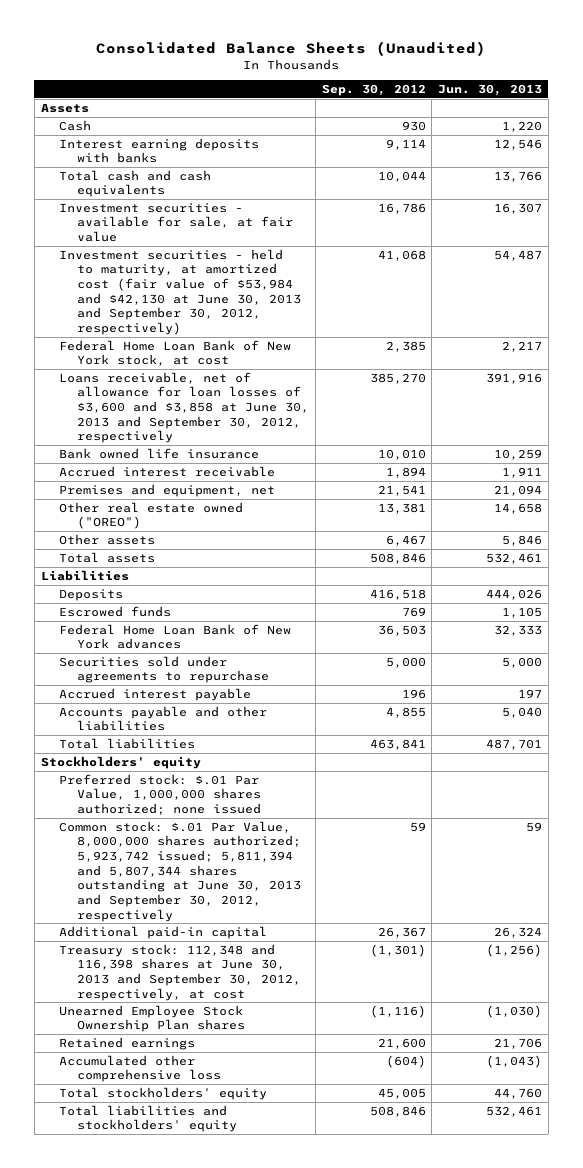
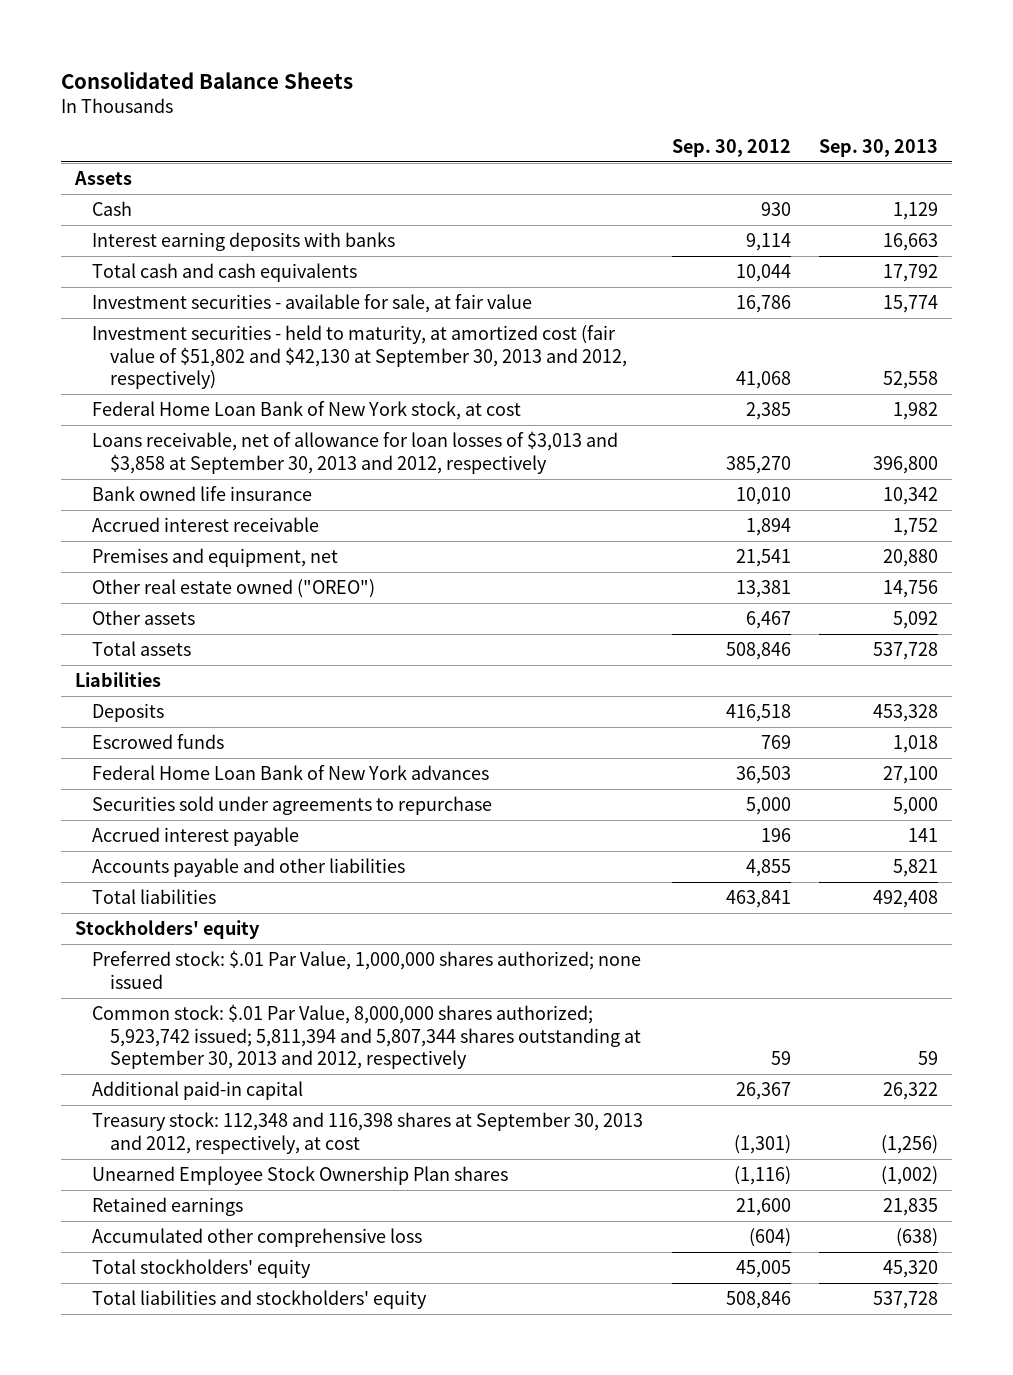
[96,40,487,56] Consolidated Balance Sheets (Unaudited) -> [60,70,353,89] Consolidated Balance Sheets
[438,84,543,97] Jun. 30, 2013 -> none
none -> [819,138,939,157] Sep. 30, 2013
[58,248,302,336] Investment securities - held to maturity, at amortized cost (fair value of $53,984 and $42,130 at June 30, 2013 and September 30, 2012, respectively) -> [92,325,627,389] Investment securities - held to maturity, at amortized cost (fair value of $51,802 and $42,130 at September 30, 2013 and 2012, respectively)
[58,371,310,444] Loans receivable, net of allowance for loan losses of $3,600 and $3,858 at June 30, 2013 and September 30, 2012, respectively -> [92,431,619,474] Loans receivable, net of allowance for loan losses of $3,013 and $3,858 at September 30, 2013 and 2012, respectively
[58,820,302,922] Common stock: $.01 Par Value, 8,000,000 shares authorized; 5,923,742 issued; 5,811,394 and 5,807,344 shares outstanding at June 30, 2013 and September 30, 2012, respectively -> [92,1004,641,1069] Common stock: $.01 Par Value, 8,000,000 shares authorized; 5,923,742 issued; 5,811,394 and 5,807,344 shares outstanding at September 30, 2013 and 2012, respectively
[58,943,302,1001] Treasury stock: 112,348 and 116,398 shares at June 30, 2013 and September 30, 2012, respectively, at cost -> [92,1112,644,1154] Treasury stock: 112,348 and 116,398 shares at September 30, 2013 and 2012, respectively, at cost

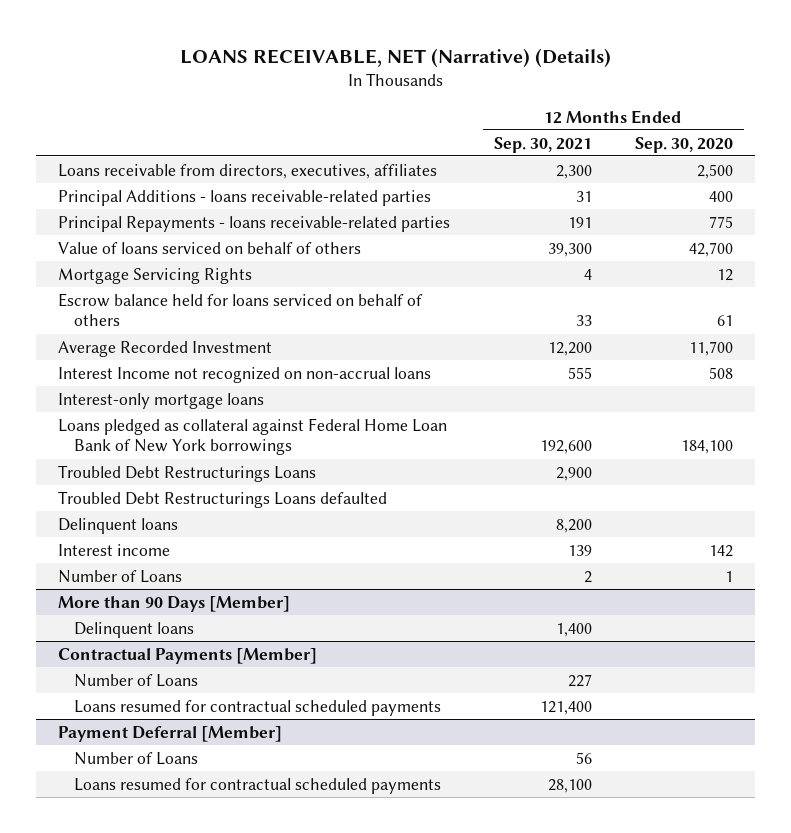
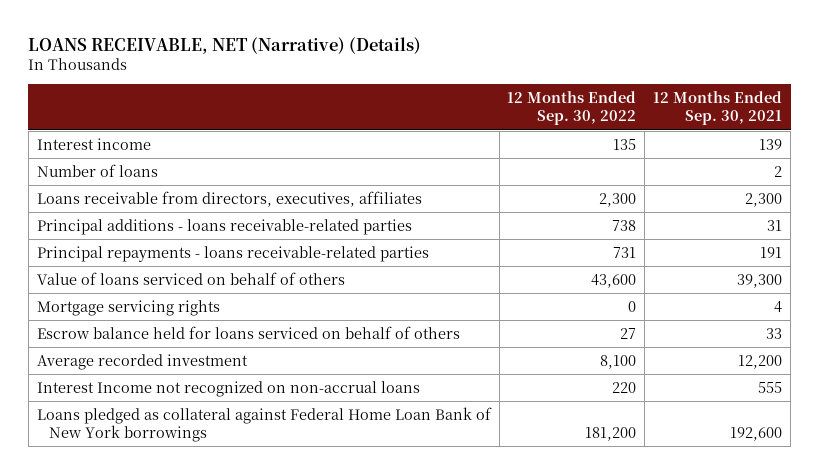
[635,136,734,153] Sep. 30, 2020 -> none
none -> [507,91,637,126] 12 Months Ended Sep. 30, 2022
[57,543,170,556] Interest income -> [36,137,151,150] Interest income
none -> [36,163,158,177] Number of loans
[57,189,431,206] Principal Additions - loans receivable-related parties -> [36,218,412,235] Principal additions - loans receivable-related parties
[57,215,450,232] Principal Repayments - loans receivable-related parties -> [36,245,429,262] Principal repayments - loans receivable-related parties
[57,267,252,284] Mortgage Servicing Rights -> [36,299,220,316] Mortgage servicing rights
[57,340,272,357] Average Recorded Investment -> [36,353,248,370] Average recorded investment
[57,392,264,409] Interest-only mortgage loans -> none
[57,464,316,482] Troubled Debt Restructurings Loans -> none
[57,490,387,508] Troubled Debt Restructurings Loans defaulted -> none
[57,517,178,534] Delinquent loans -> none
[57,569,182,583] Number of Loans -> none
[57,595,290,612] More than 90 Days [Member] -> none
[74,621,195,638] Delinquent loans -> none
[57,647,317,664] Contractual Payments [Member] -> none
[74,673,199,687] Number of Loans -> none
[74,699,442,716] Loans resumed for contractual scheduled payments -> none
[57,725,282,742] Payment Deferral [Member] -> none
[74,751,199,765] Number of Loans -> none
[74,777,442,794] Loans resumed for contractual scheduled payments -> none

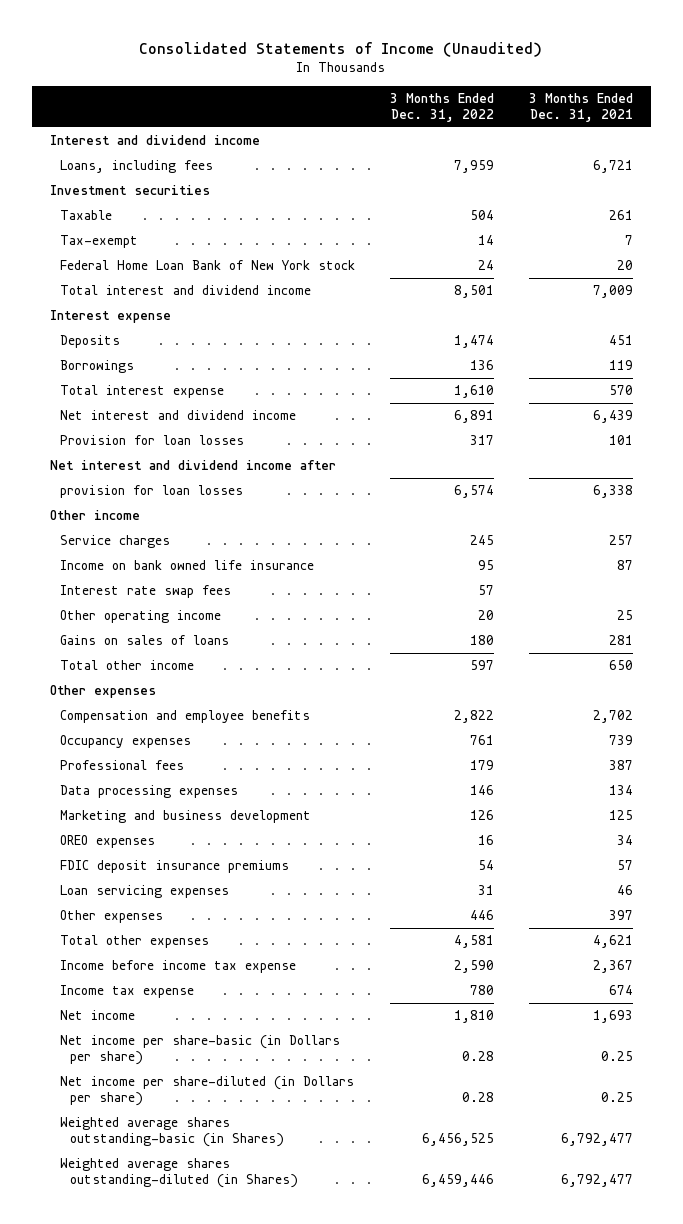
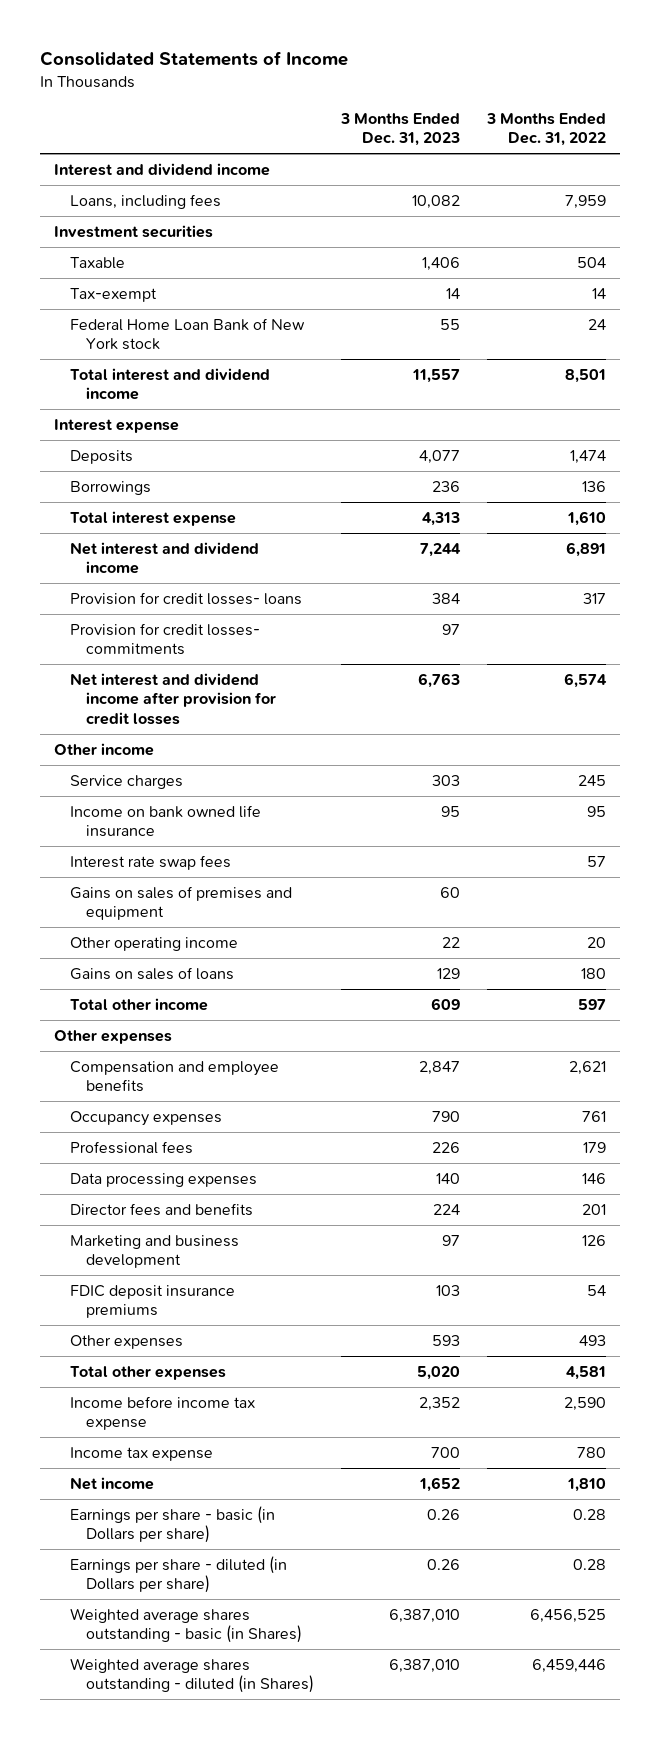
[139,41,543,57] Consolidated Statements of Income (Unaudited) -> [39,51,348,67] Consolidated Statements of Income
[529,93,634,123] 3 Months Ended Dec. 31, 2021 -> none
none -> [339,112,460,147] 3 Months Ended Dec. 31, 2023
[49,460,336,471] Net interest and dividend income after -> none
[60,435,245,446] Provision for loan losses -> [69,591,302,605] Provision for credit losses- loans
none -> [69,622,260,656] Provision for credit losses- commitments
[60,485,244,499] provision for loan losses -> [69,672,276,725] Net interest and dividend income after provision for credit losses
none -> [69,885,292,921] Gains on sales of premises and equipment
[454,710,495,724] 2,822 -> [569,1060,607,1075] 2,621
none -> [69,1202,253,1216] Director fees and benefits
[60,835,156,849] OREO expenses -> none
[60,885,230,899] Loan servicing expenses -> none
[470,910,495,921] 446 -> [579,1334,607,1346] 493
[60,1035,341,1066] Net income per share-basic (in Dollars per share) -> [69,1505,275,1544] Earnings per share - basic (in Dollars per share)
[60,1076,355,1107] Net income per share-diluted (in Dollars per share) -> [69,1555,287,1594] Earnings per share - diluted (in Dollars per share)
[60,1117,285,1148] Weighted average shares outstanding-basic (in Shares) -> [69,1607,302,1644] Weighted average shares outstanding - basic (in Shares)
[60,1158,299,1189] Weighted average shares outstanding-diluted (in Shares) -> [69,1657,314,1694] Weighted average shares outstanding - diluted (in Shares)

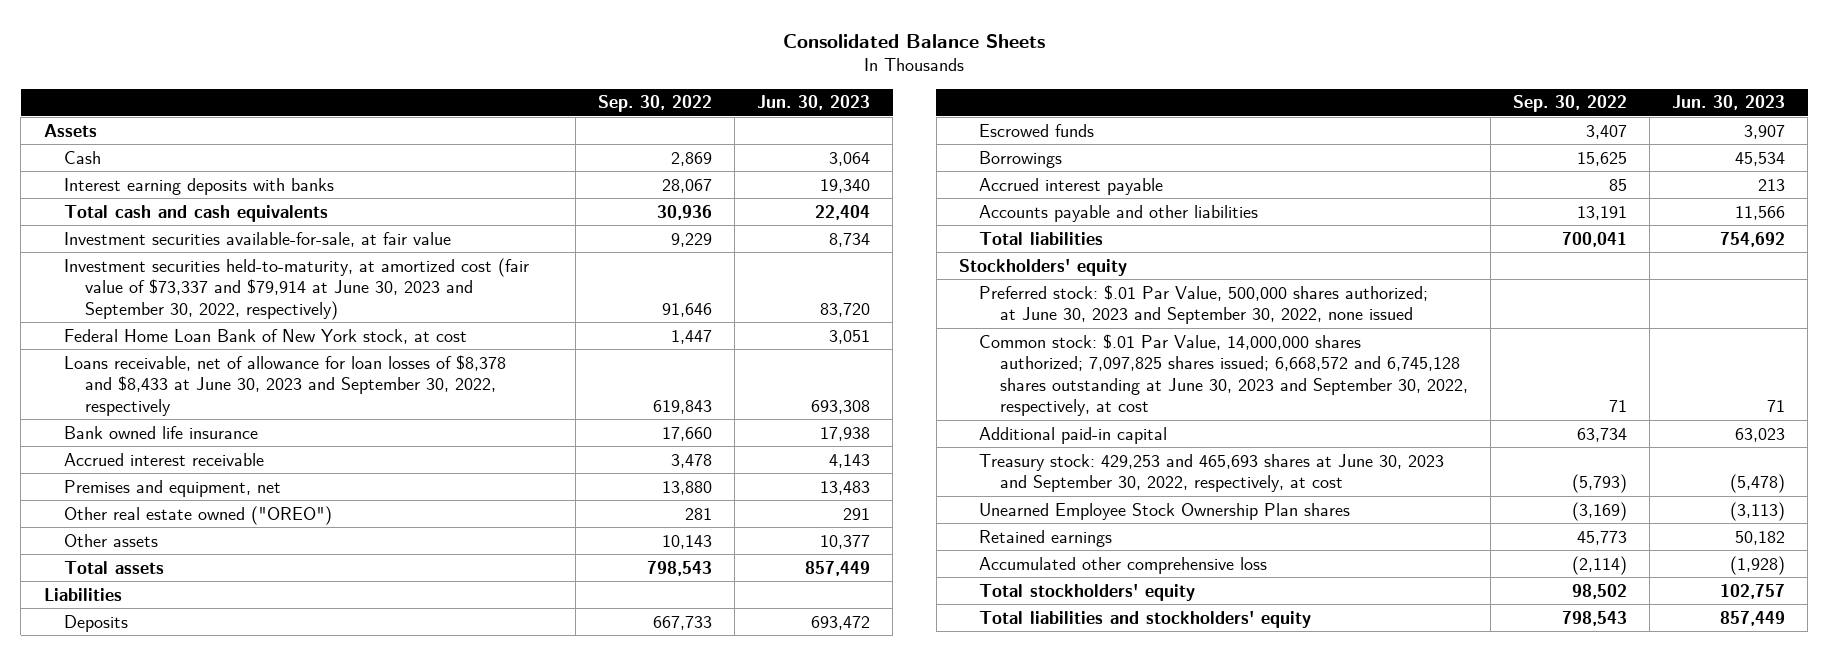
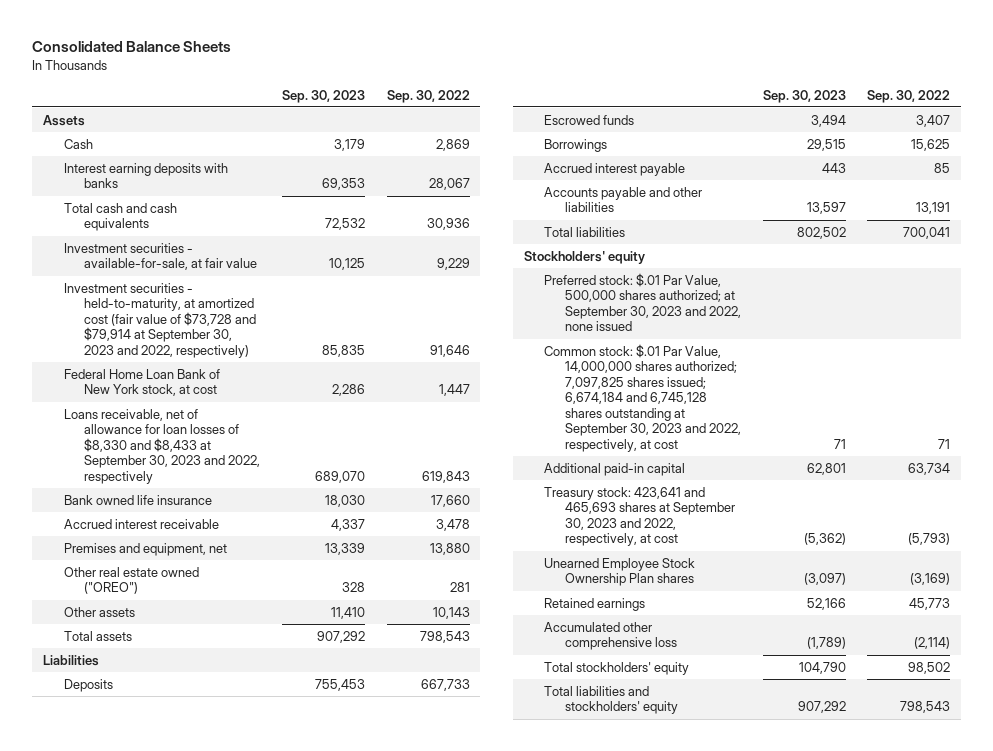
[757,95,871,111] Jun. 30, 2023 -> none
none -> [281,89,365,103] Sep. 30, 2023
[64,231,452,247] Investment securities available-for-sale, at fair value -> [63,242,258,271] Investment securities - available-for-sale, at fair value
[64,257,530,320] Investment securities held-to-maturity, at amortized cost (fair value of $73,337 and $79,914 at June 30, 2023 and September 30, 2022, respectively) -> [63,282,257,358] Investment securities - held-to-maturity, at amortized cost (fair value of $73,728 and $79,914 at September 30, 2023 and 2022, respectively)
[64,354,507,416] Loans receivable, net of allowance for loan losses of $8,378 and $8,433 at June 30, 2023 and September 30, 2022, respectively -> [63,408,261,484] Loans receivable, net of allowance for loan losses of $8,330 and $8,433 at September 30, 2023 and 2022, respectively
[979,284,1429,325] Preferred stock: $.01 Par Value, 500,000 shares authorized; at June 30, 2023 and September 30, 2022, none issued -> [544,272,742,332] Preferred stock: $.01 Par Value, 500,000 shares authorized; at September 30, 2023 and 2022, none issued
[979,333,1469,417] Common stock: $.01 Par Value, 14,000,000 shares authorized; 7,097,825 shares issued; 6,668,572 and 6,745,128 shares outstanding at June 30, 2023 and September 30, 2022, respectively, at cost -> [544,343,742,452] Common stock: $.01 Par Value, 14,000,000 shares authorized; 7,097,825 shares issued; 6,674,184 and 6,745,128 shares outstanding at September 30, 2023 and 2022, respectively, at cost
[979,453,1445,493] Treasury stock: 429,253 and 465,693 shares at June 30, 2023 and September 30, 2022, respectively, at cost -> [544,486,736,547] Treasury stock: 423,641 and 465,693 shares at September 30, 2023 and 2022, respectively, at cost

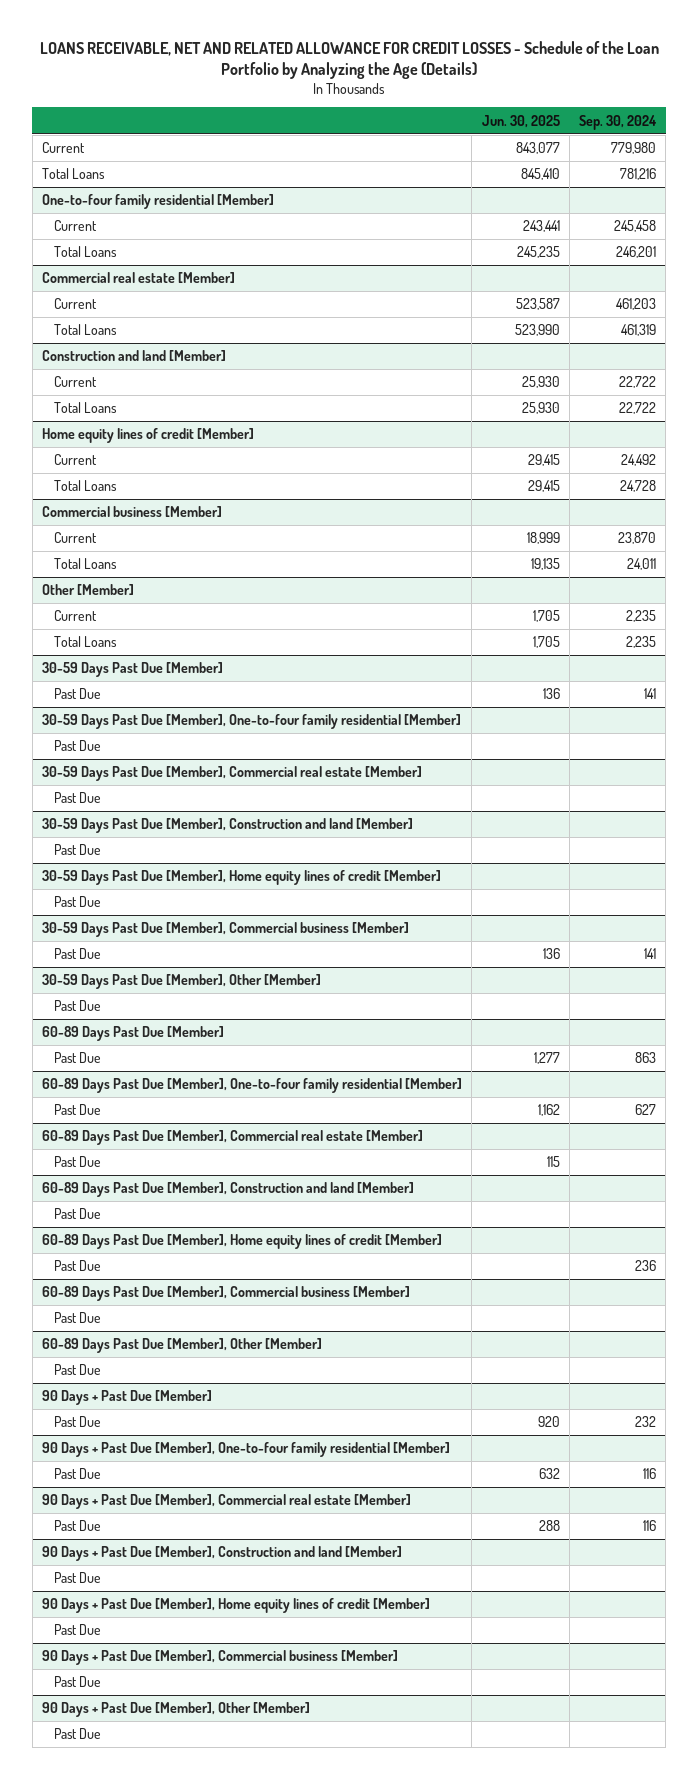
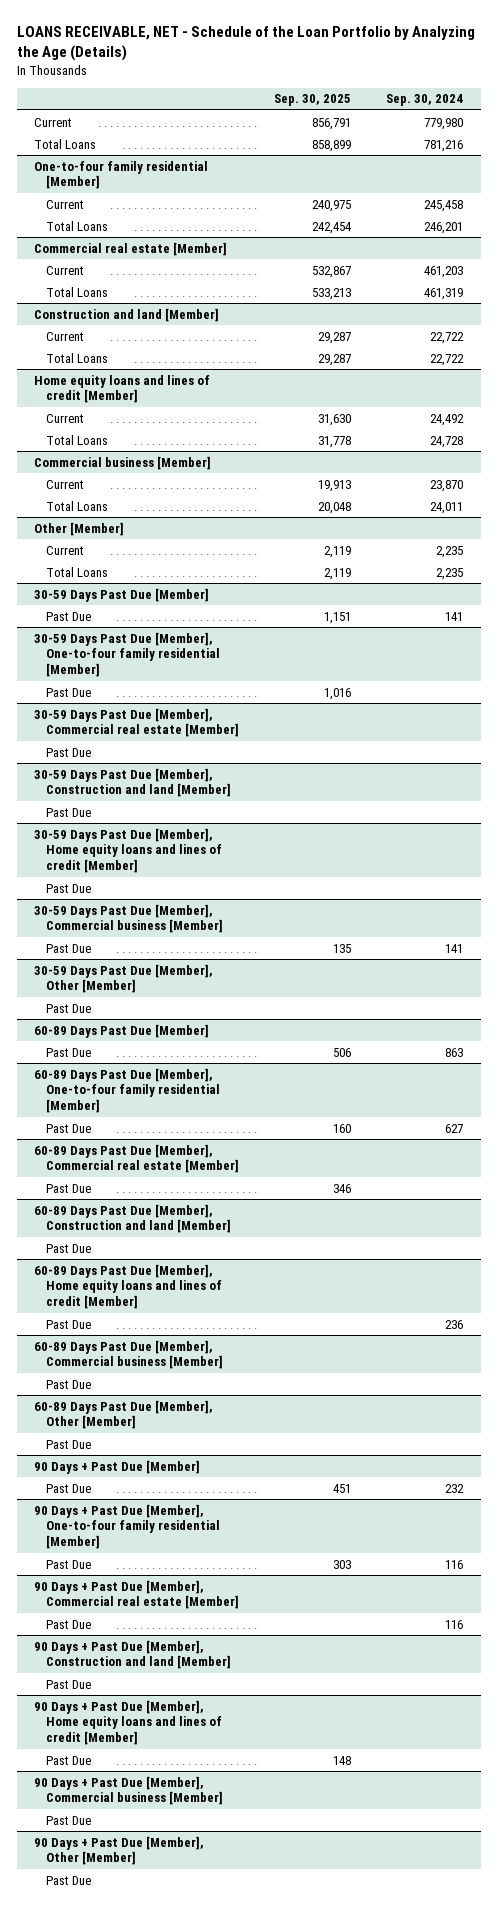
[40,40,660,79] LOANS RECEIVABLE, NET AND RELATED ALLOWANCE FOR CREDIT LOSSES - Schedule of the Loan Portfolio by Analyzing the Age (Details) -> [16,25,475,61] LOANS RECEIVABLE, NET - Schedule of the Loan Portfolio by Analyzing the Age (Details)
[481,114,560,128] Jun. 30, 2025 -> none
none -> [274,94,352,107] Sep. 30, 2025
[41,428,254,444] Home equity lines of credit [Member] -> [34,374,211,404] Home equity loans and lines of credit [Member]
[41,870,441,886] 30-59 Days Past Due [Member], Home equity lines of credit [Member] -> [34,827,223,874] 30-59 Days Past Due [Member], Home equity loans and lines of credit [Member]
[41,1234,442,1250] 60-89 Days Past Due [Member], Home equity lines of credit [Member] -> [34,1263,223,1310] 60-89 Days Past Due [Member], Home equity loans and lines of credit [Member]
[41,1598,430,1614] 90 Days + Past Due [Member], Home equity lines of credit [Member] -> [34,1699,223,1746] 90 Days + Past Due [Member], Home equity loans and lines of credit [Member]

